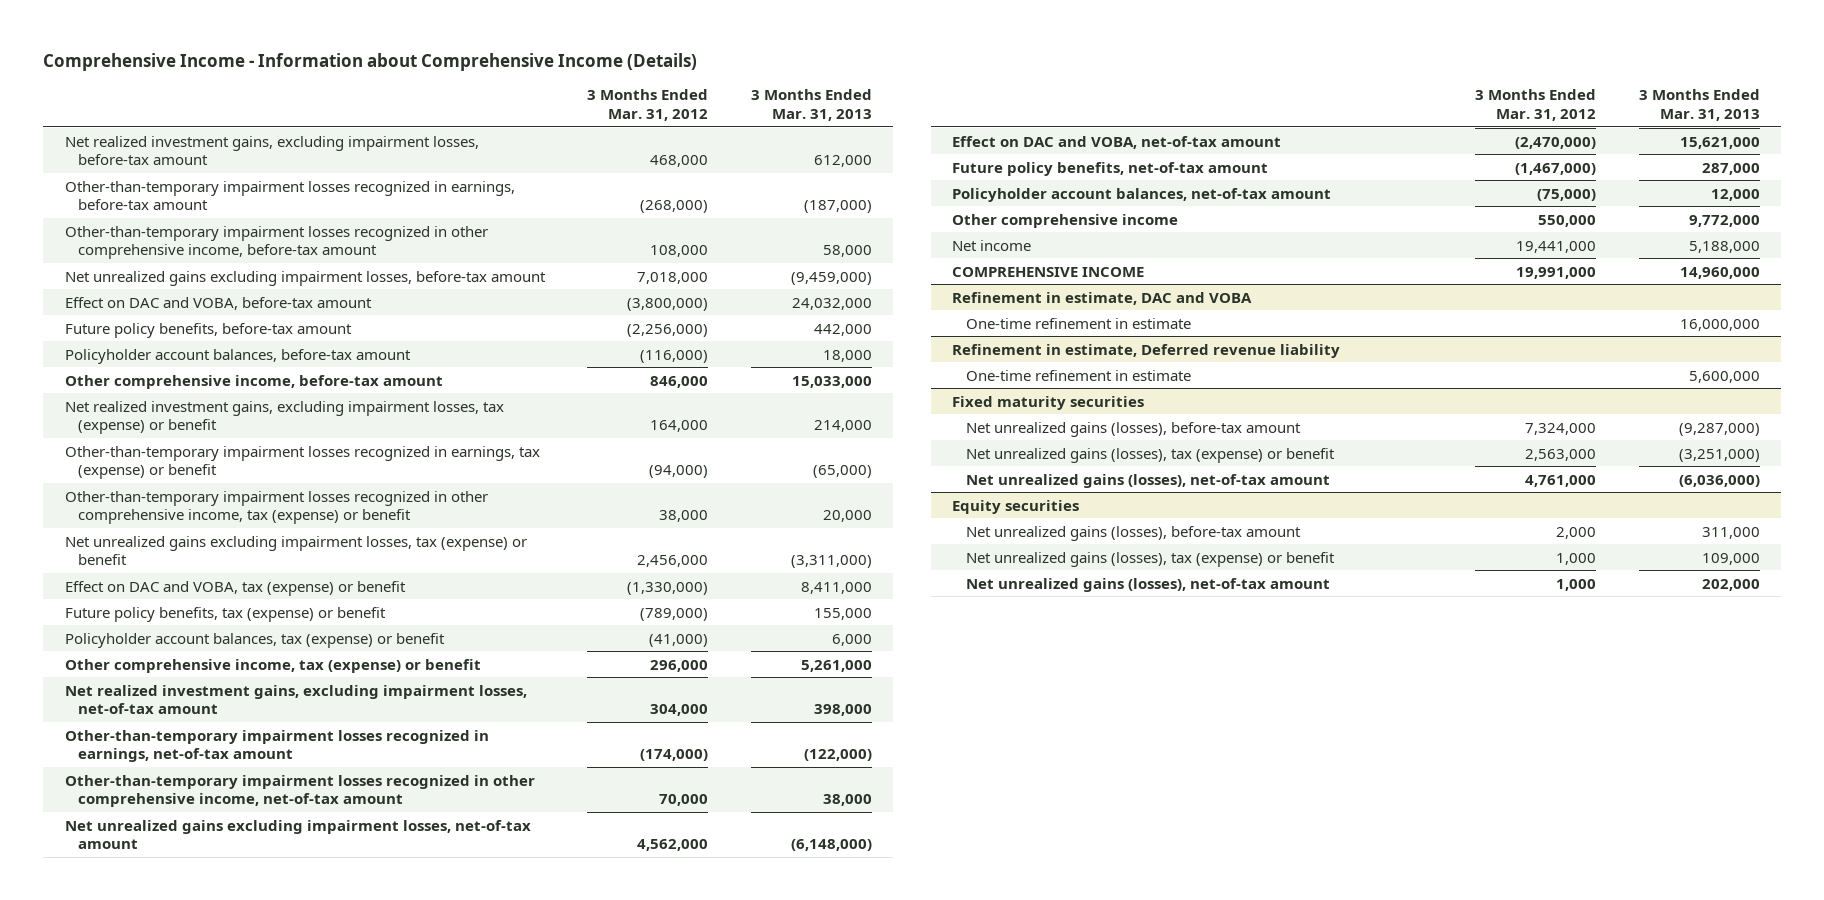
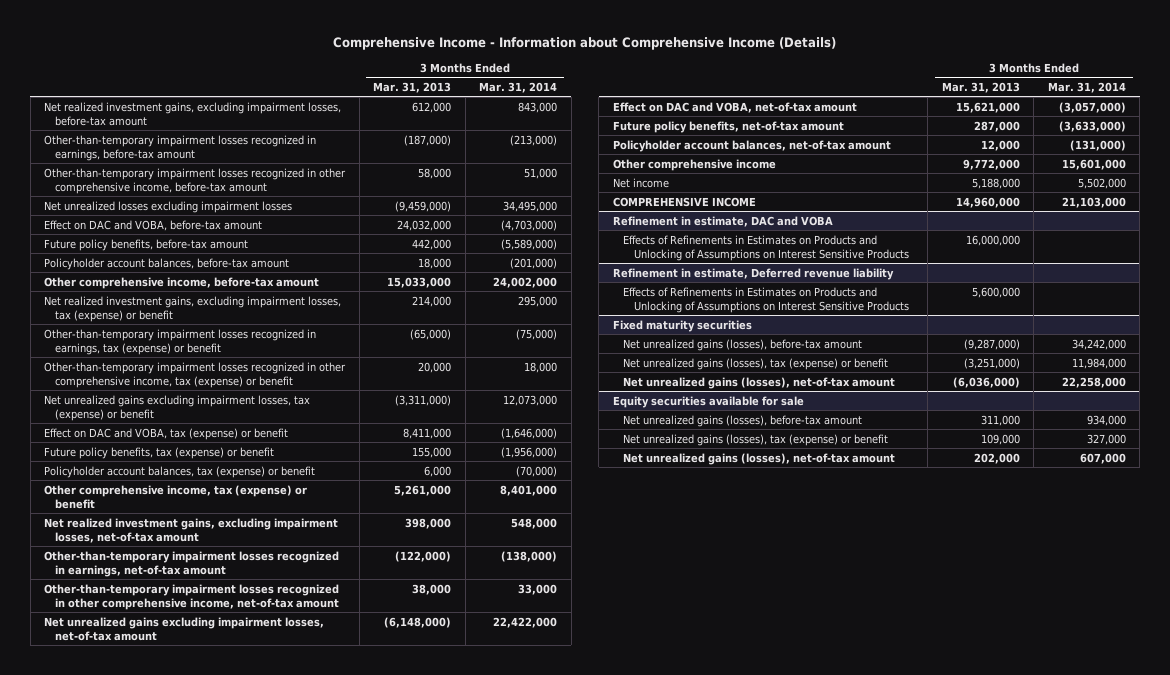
[587,89,709,121] 3 Months Ended Mar. 31, 2012 -> none
none -> [479,81,558,93] Mar. 31, 2014
[64,270,546,286] Net unrealized gains excluding impairment losses, before-tax amount -> [44,200,293,213] Net unrealized losses excluding impairment losses
[966,317,1192,329] One-time refinement in estimate -> [623,234,909,261] Effects of Refinements in Estimates on Products and Unlocking of Assumptions on Interest Sensitive Products
[966,369,1192,381] One-time refinement in estimate -> [623,286,909,313] Effects of Refinements in Estimates on Products and Unlocking of Assumptions on Interest Sensitive Products
[952,499,1080,514] Equity securities -> none
none -> [612,395,804,408] Equity securities available for sale

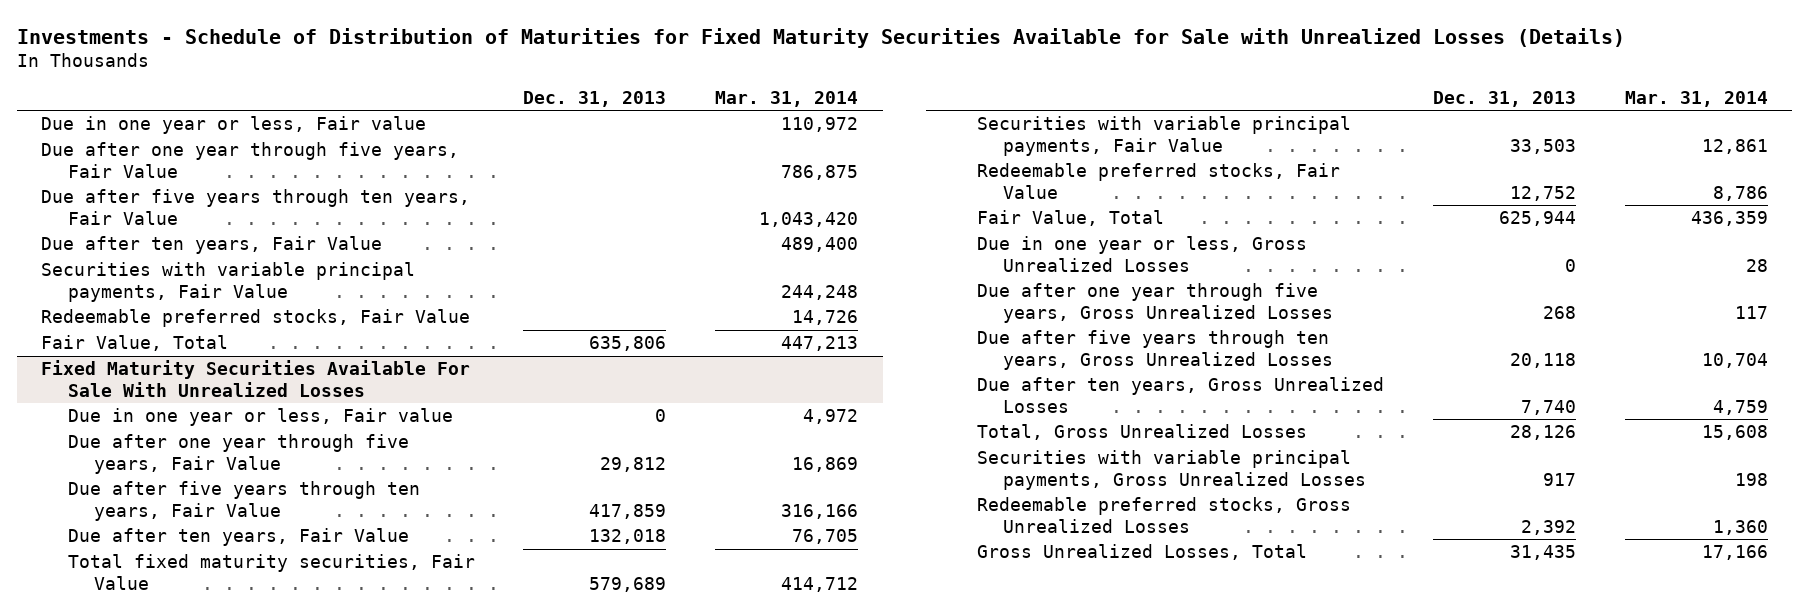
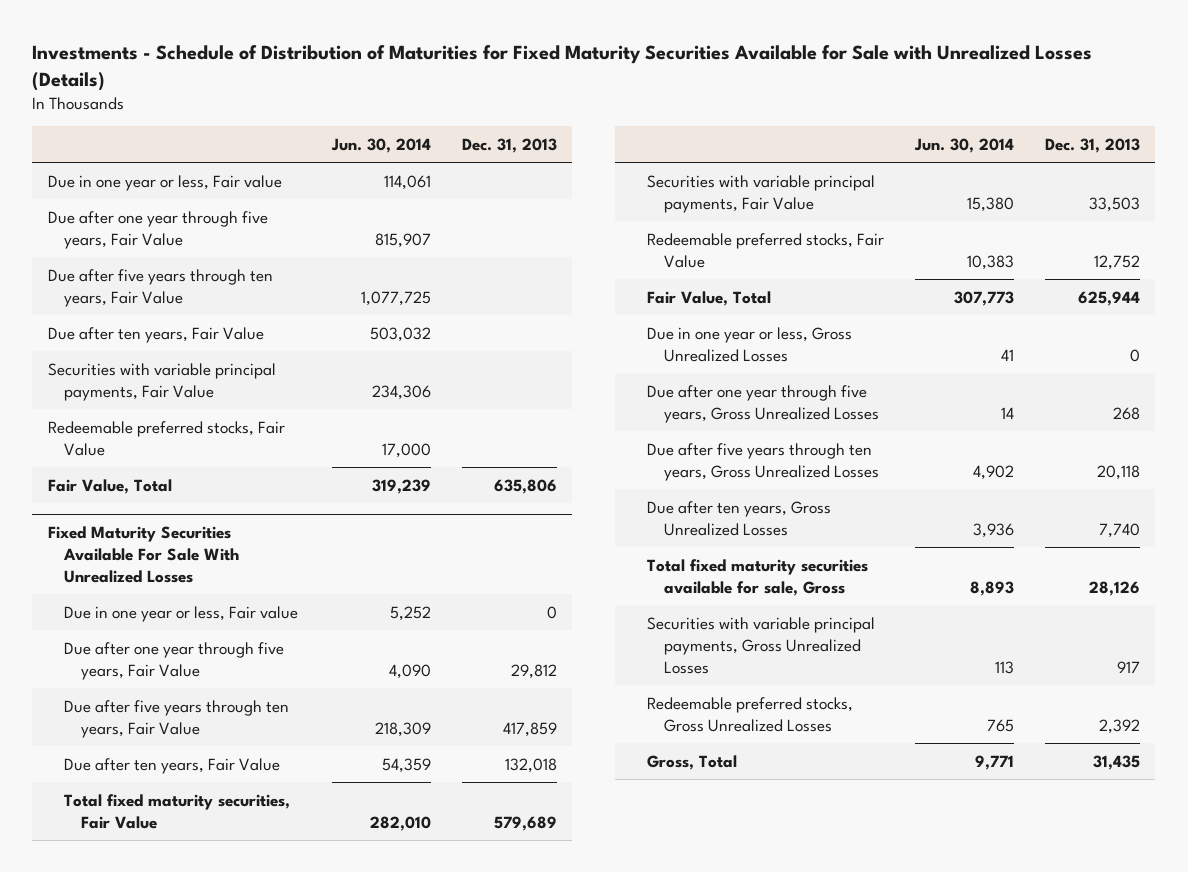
[715,90,859,107] Mar. 31, 2014 -> none
none -> [331,137,432,153] Jun. 30, 2014
[976,424,1307,441] Total, Gross Unrealized Losses -> [647,558,869,596] Total fixed maturity securities available for sale, Gross
[976,544,1307,561] Gross Unrealized Losses, Total -> [647,754,738,770] Gross, Total

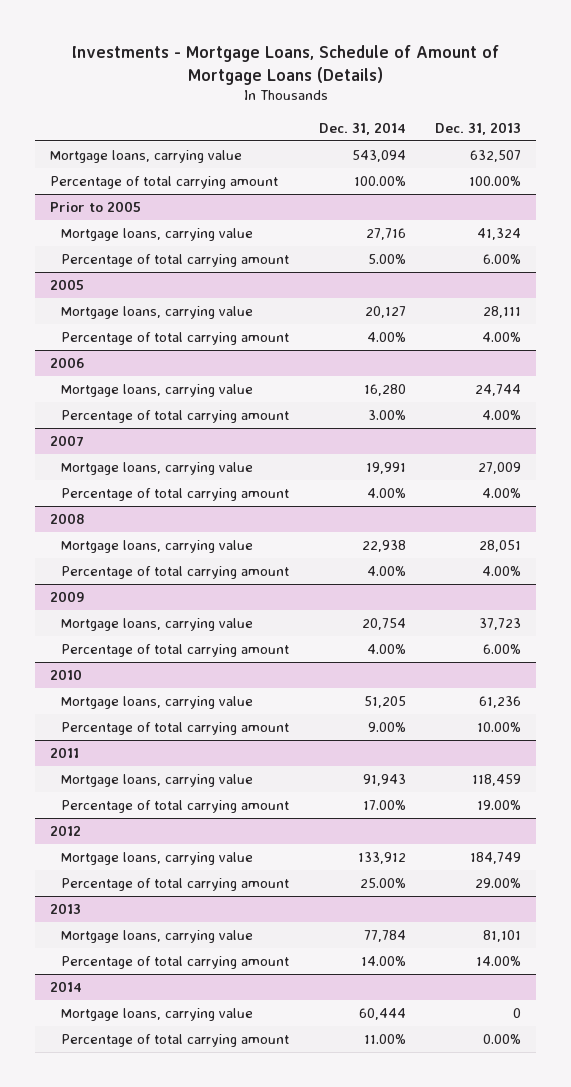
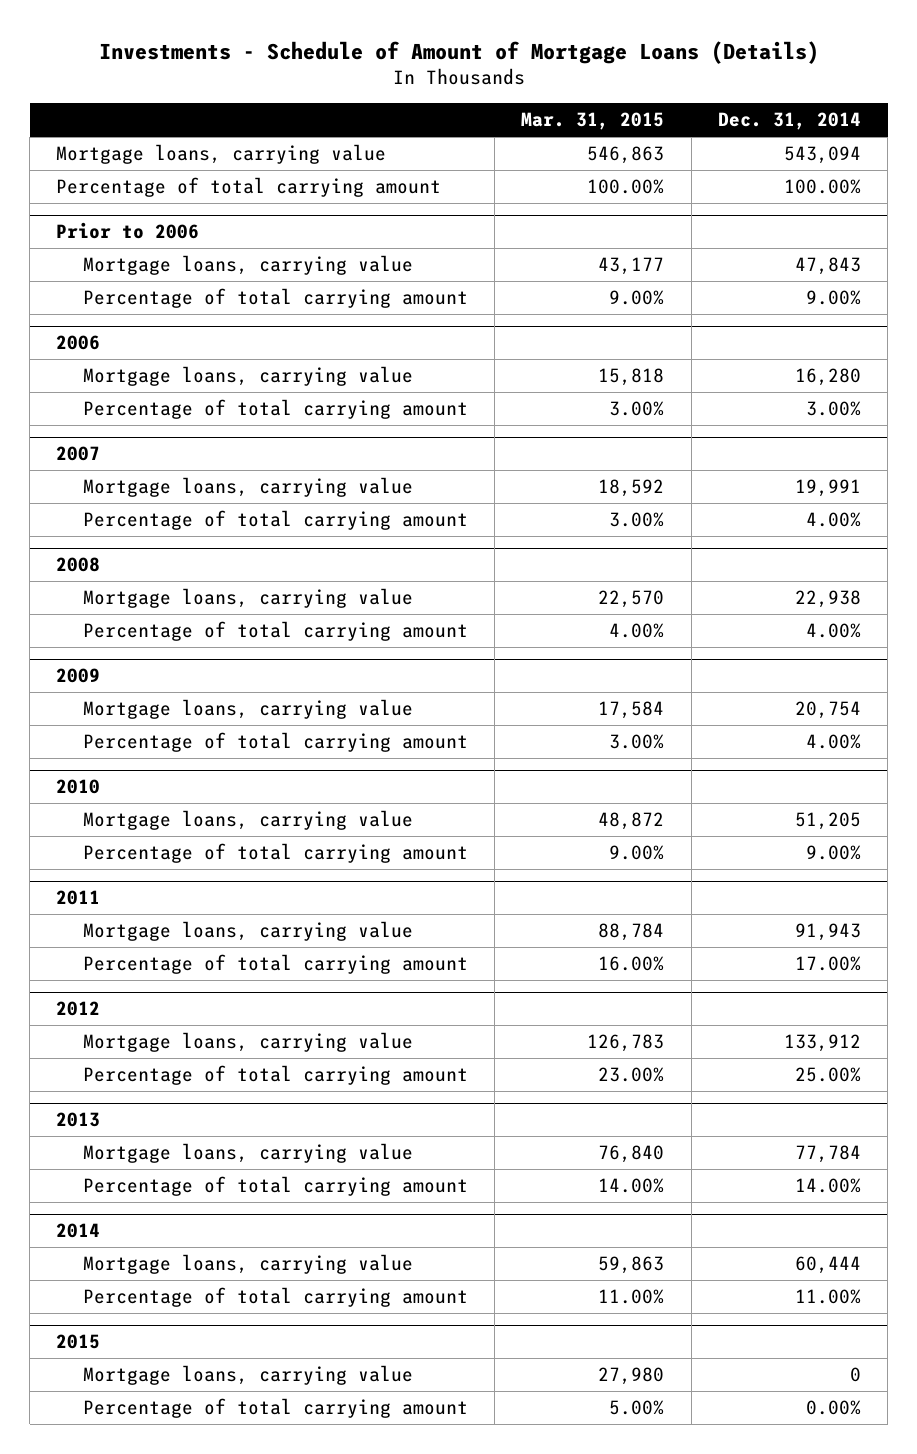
[71,44,499,85] Investments - Mortgage Loans, Schedule of Amount of Mortgage Loans (Details) -> [98,40,819,64] Investments - Schedule of Amount of Mortgage Loans (Details)
[435,121,522,135] Dec. 31, 2013 -> none
none -> [521,112,665,131] Mar. 31, 2015
[49,278,84,290] 2005 -> none
[61,305,254,319] Mortgage loans, carrying value -> none
[61,331,290,345] Percentage of total carrying amount -> none
[49,200,141,212] Prior to 2005 -> [56,222,200,240] Prior to 2006
[365,227,406,240] 27,716 -> [794,257,861,276] 47,843
[367,253,406,264] 5.00% -> [805,290,861,306] 9.00%
none -> [56,1334,101,1350] 2015
none -> [82,1365,413,1386] Mortgage loans, carrying value
none -> [82,1398,468,1419] Percentage of total carrying amount

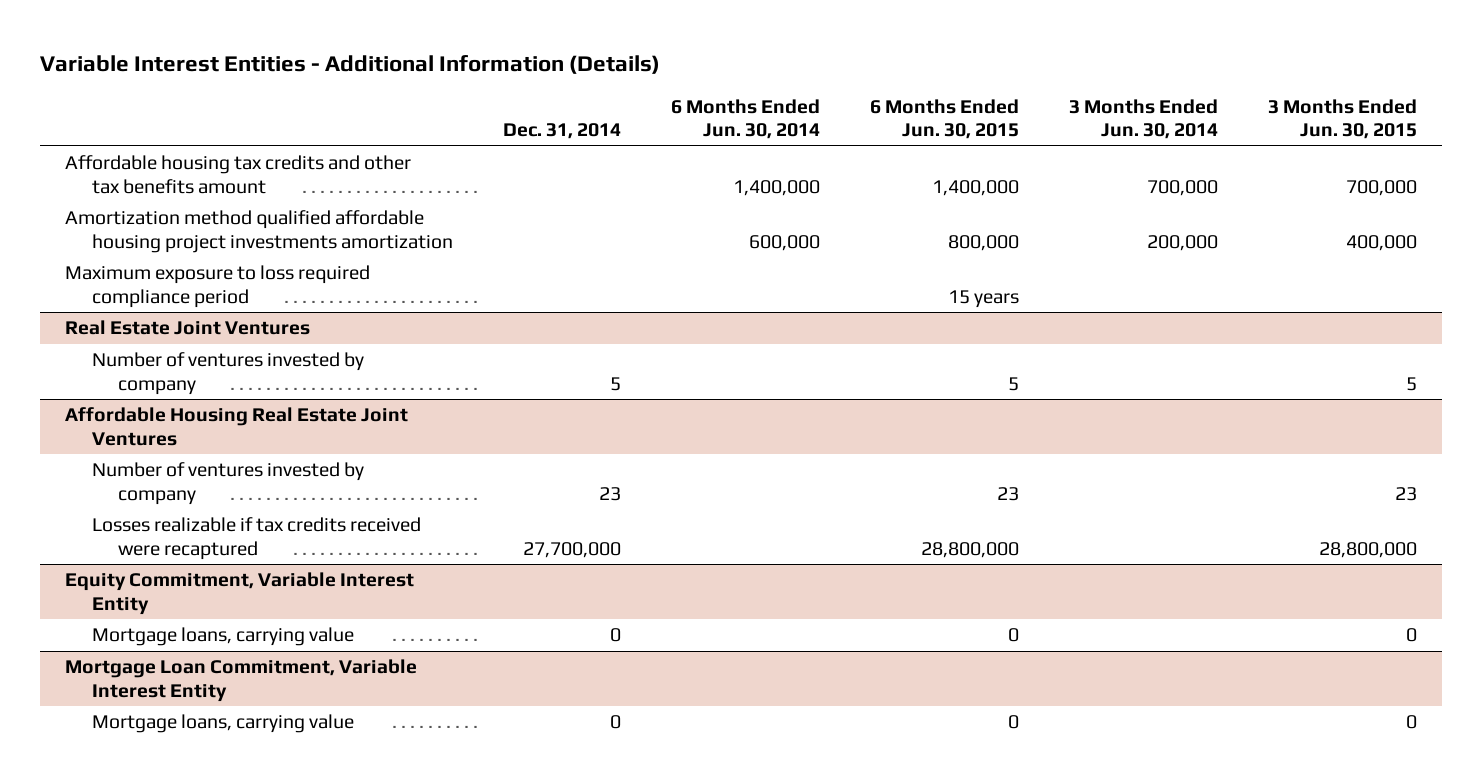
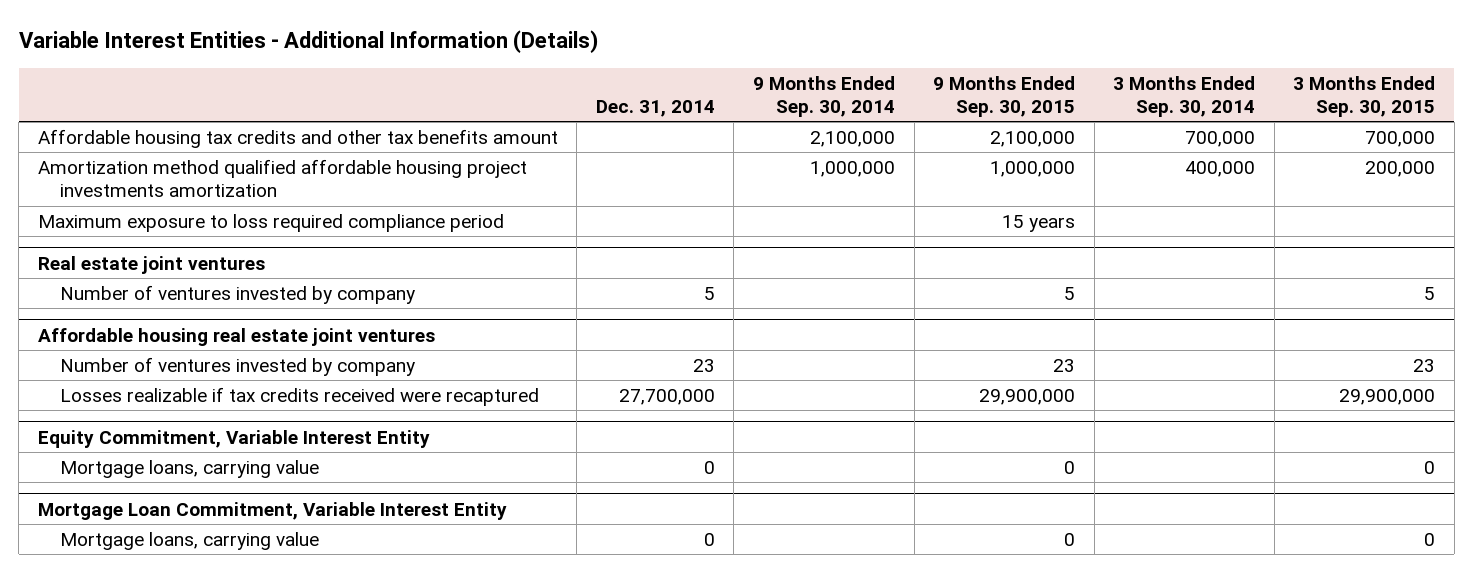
[670,98,820,140] 6 Months Ended Jun. 30, 2014 -> none
[869,98,1019,140] 6 Months Ended Jun. 30, 2015 -> none
[1068,98,1218,140] 3 Months Ended Jun. 30, 2014 -> none
[1267,98,1417,140] 3 Months Ended Jun. 30, 2015 -> none
none -> [752,75,895,117] 9 Months Ended Sep. 30, 2014
none -> [933,75,1076,117] 9 Months Ended Sep. 30, 2015
none -> [1113,75,1256,117] 3 Months Ended Sep. 30, 2014
none -> [1293,75,1436,117] 3 Months Ended Sep. 30, 2015
[65,320,311,336] Real Estate Joint Ventures -> [37,255,265,274] Real estate joint ventures
[65,407,409,446] Affordable Housing Real Estate Joint Ventures -> [37,327,435,346] Affordable housing real estate joint ventures

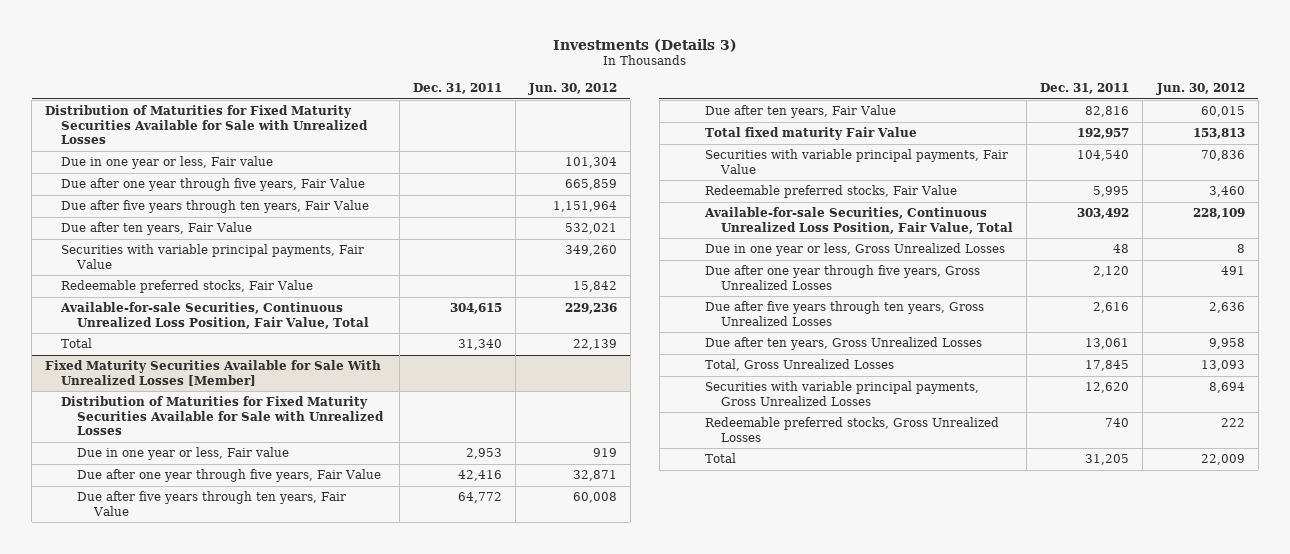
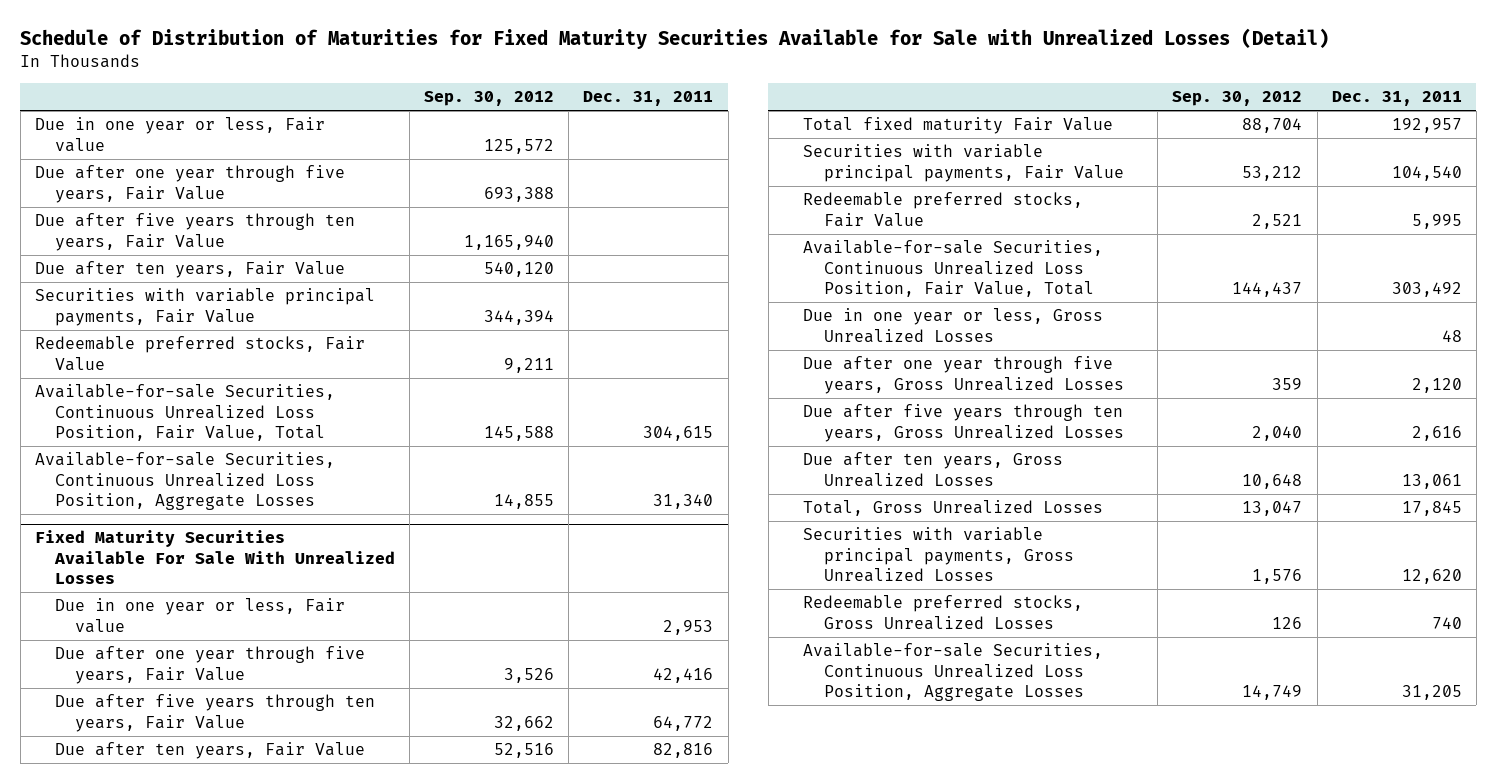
[552,38,737,52] Investments (Details 3) -> [20,27,1330,49] Schedule of Distribution of Maturities for Fixed Maturity Securities Available for Sale with Unrealized Losses (Detail)
[527,82,617,95] Jun. 30, 2012 -> none
none -> [424,91,555,107] Sep. 30, 2012
[45,105,369,145] Distribution of Maturities for Fixed Maturity Securities Available for Sale with Unrealized Losses -> none
[61,396,385,436] Distribution of Maturities for Fixed Maturity Securities Available for Sale with Unrealized Losses -> none
[61,338,93,349] Total -> [34,452,335,510] Available-for-sale Securities, Continuous Unrealized Loss Position, Aggregate Losses
[45,360,382,386] Fixed Maturity Securities Available for Sale With Unrealized Losses [Member] -> [34,530,395,584] Fixed Maturity Securities Available For Sale With Unrealized Losses
[705,453,737,464] Total -> [803,643,1104,701] Available-for-sale Securities, Continuous Unrealized Loss Position, Aggregate Losses

